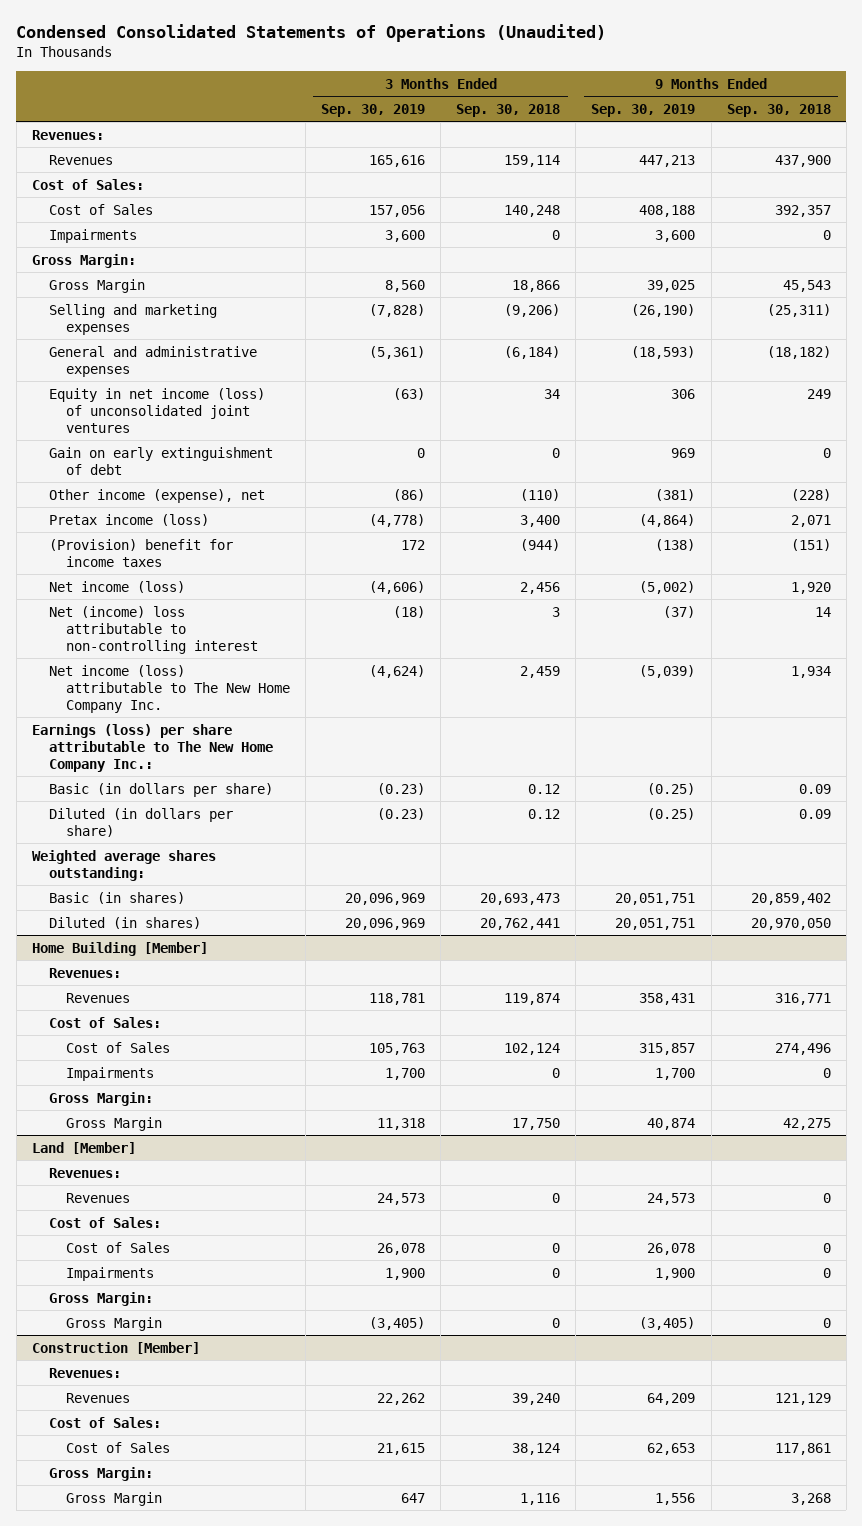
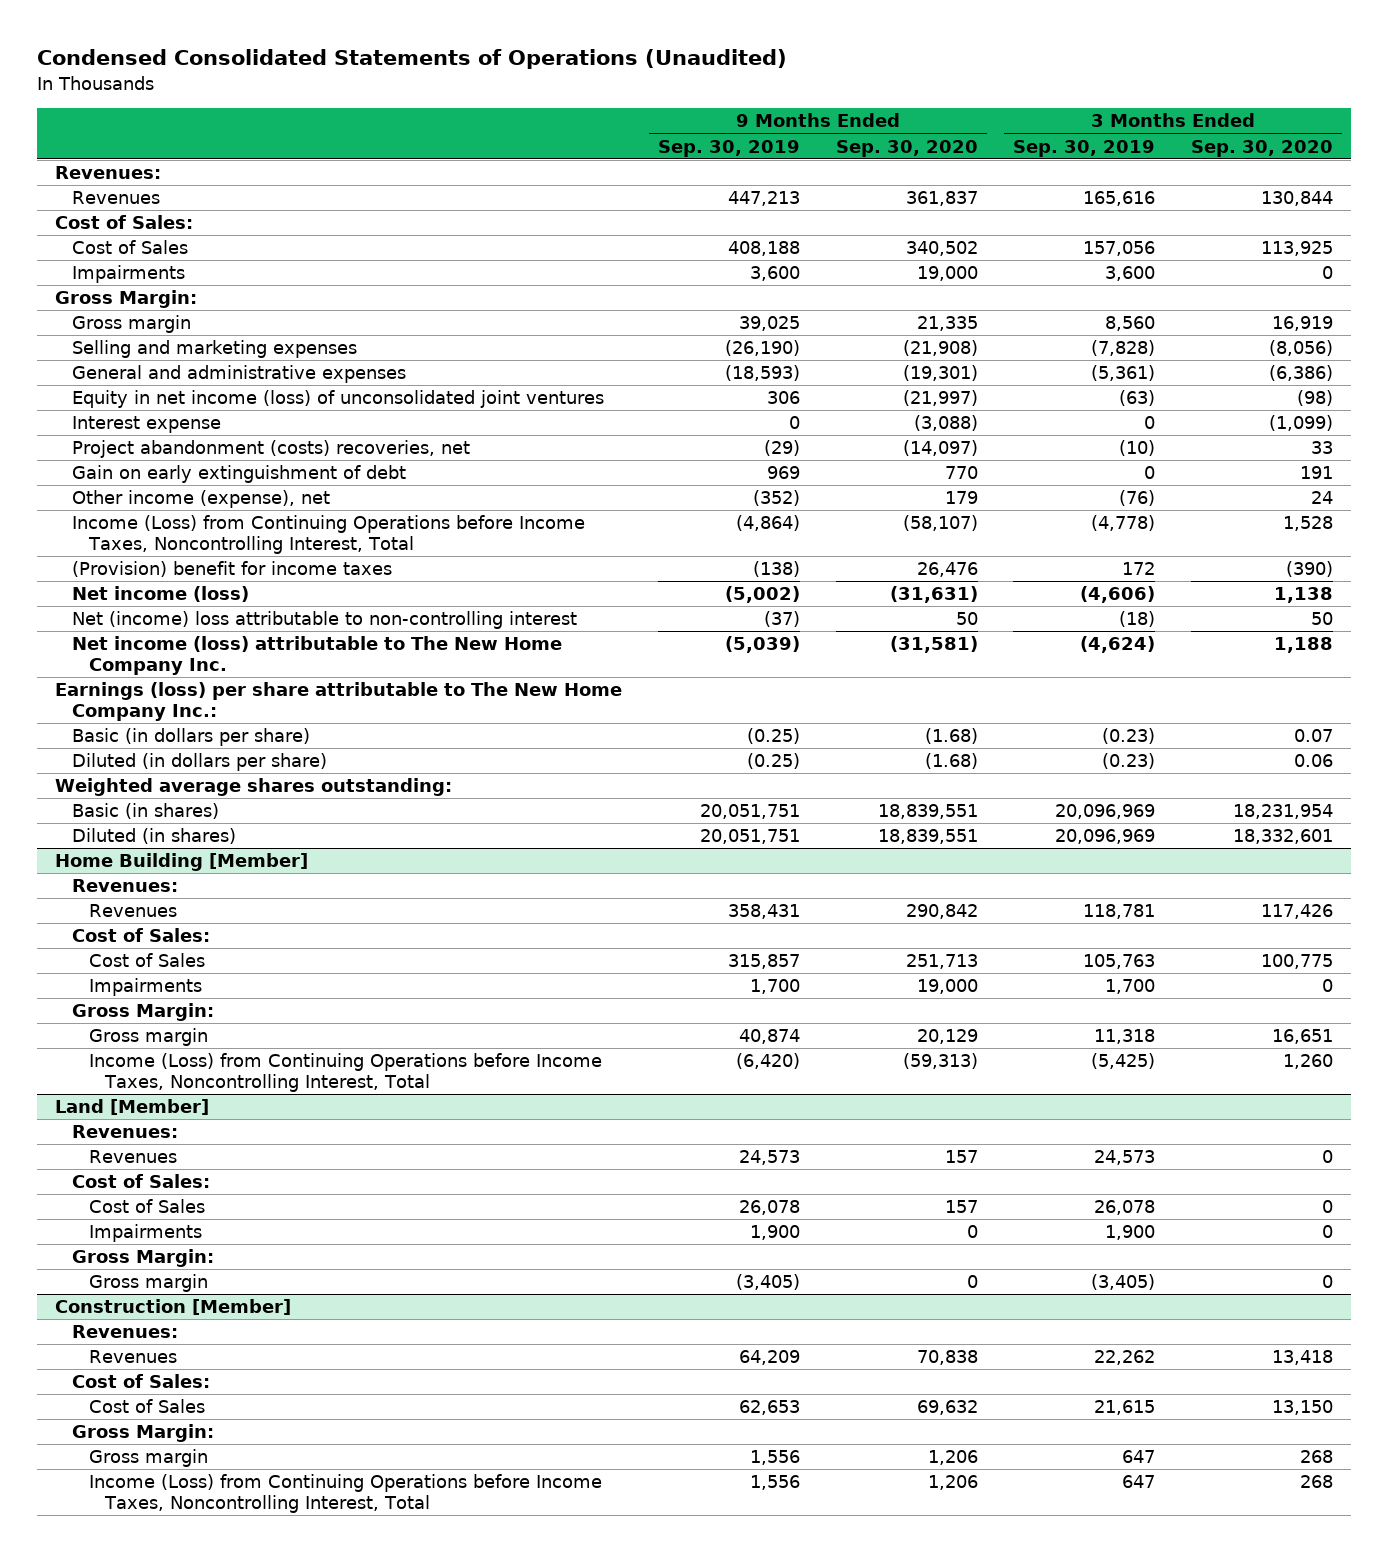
[456,104,561,118] Sep. 30, 2018 -> none
[726,104,831,118] Sep. 30, 2018 -> none
none -> [835,139,978,157] Sep. 30, 2020
none -> [1191,139,1334,157] Sep. 30, 2020
[48,278,145,293] Gross Margin -> [71,315,191,334] Gross margin
none -> [71,416,221,434] Interest expense
none -> [71,440,470,459] Project abandonment (costs) recoveries, net
[392,488,425,501] (86) -> [1119,490,1156,507] (76)
[655,488,696,501] (381) -> [752,490,800,507] (352)
[48,513,209,526] Pretax income (loss) -> [71,515,585,555] Income (Loss) from Continuing Operations before Income Taxes, Noncontrolling Interest, Total
[65,1116,162,1131] Gross Margin -> [88,1028,208,1047] Gross margin
none -> [88,1053,602,1093] Income (Loss) from Continuing Operations before Income Taxes, Noncontrolling Interest, Total
[65,1316,162,1331] Gross Margin -> [88,1274,208,1293] Gross margin
[65,1491,162,1506] Gross Margin -> [88,1449,208,1468] Gross margin
none -> [88,1474,602,1514] Income (Loss) from Continuing Operations before Income Taxes, Noncontrolling Interest, Total

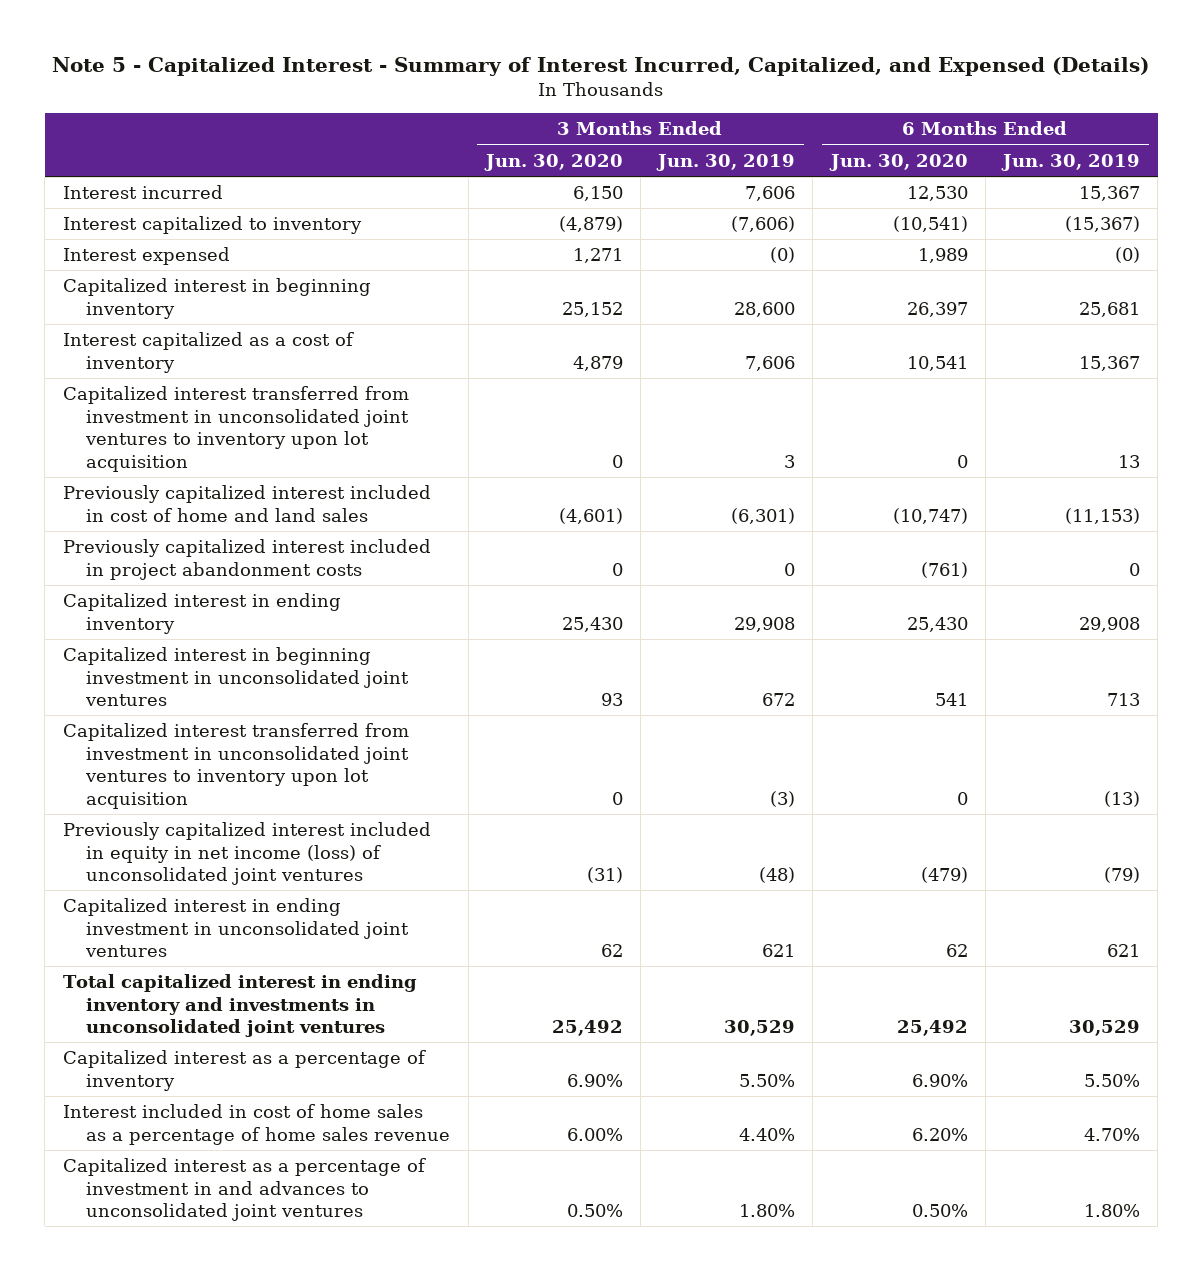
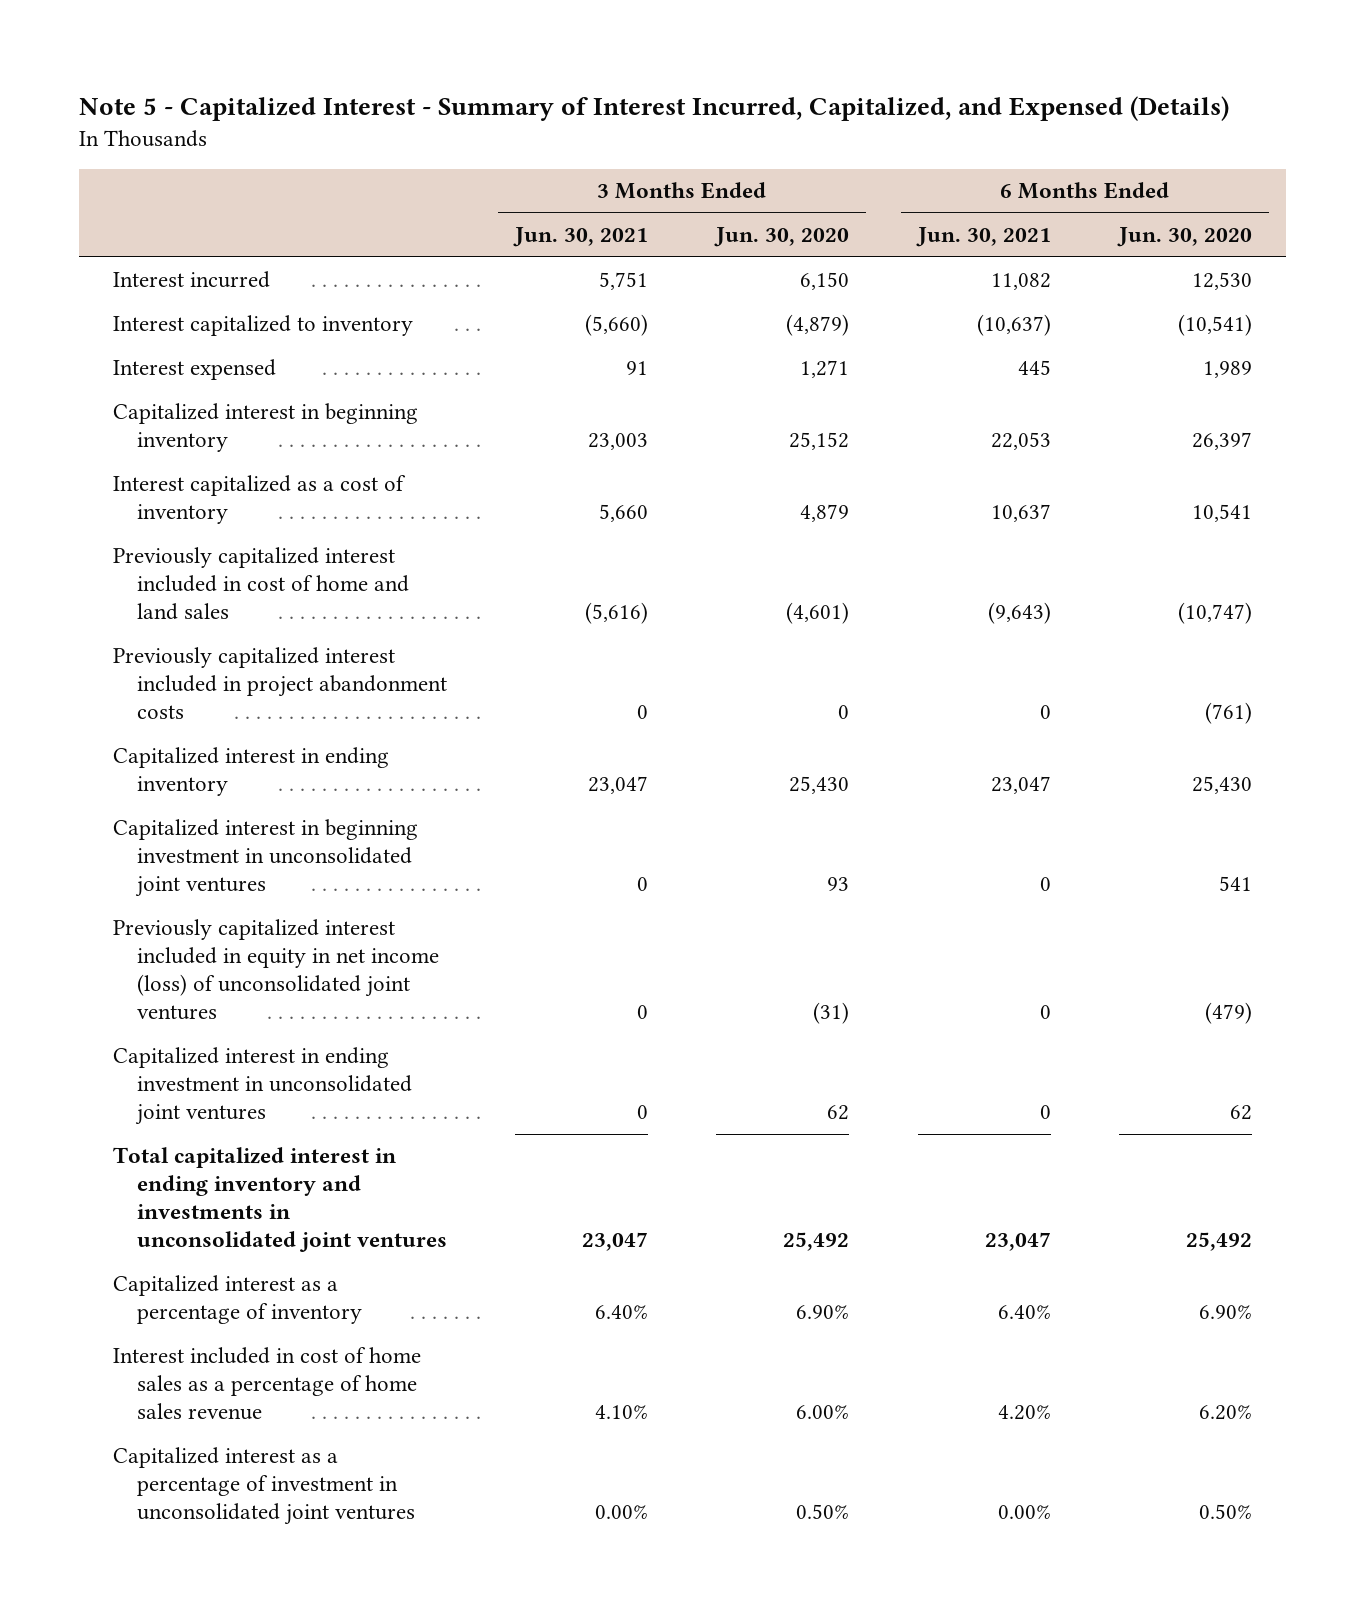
[656,153,796,171] Jun. 30, 2019 -> none
[1001,153,1141,171] Jun. 30, 2019 -> none
none -> [513,227,649,248] Jun. 30, 2021
none -> [915,227,1051,248] Jun. 30, 2021
[62,386,410,472] Capitalized interest transferred from investment in unconsolidated joint ventures to inventory upon lot acquisition -> none
[62,723,410,809] Capitalized interest transferred from investment in unconsolidated joint ventures to inventory upon lot acquisition -> none
[62,1158,426,1222] Capitalized interest as a percentage of investment in and advances to unconsolidated joint ventures -> [112,1447,415,1526] Capitalized interest as a percentage of investment in unconsolidated joint ventures

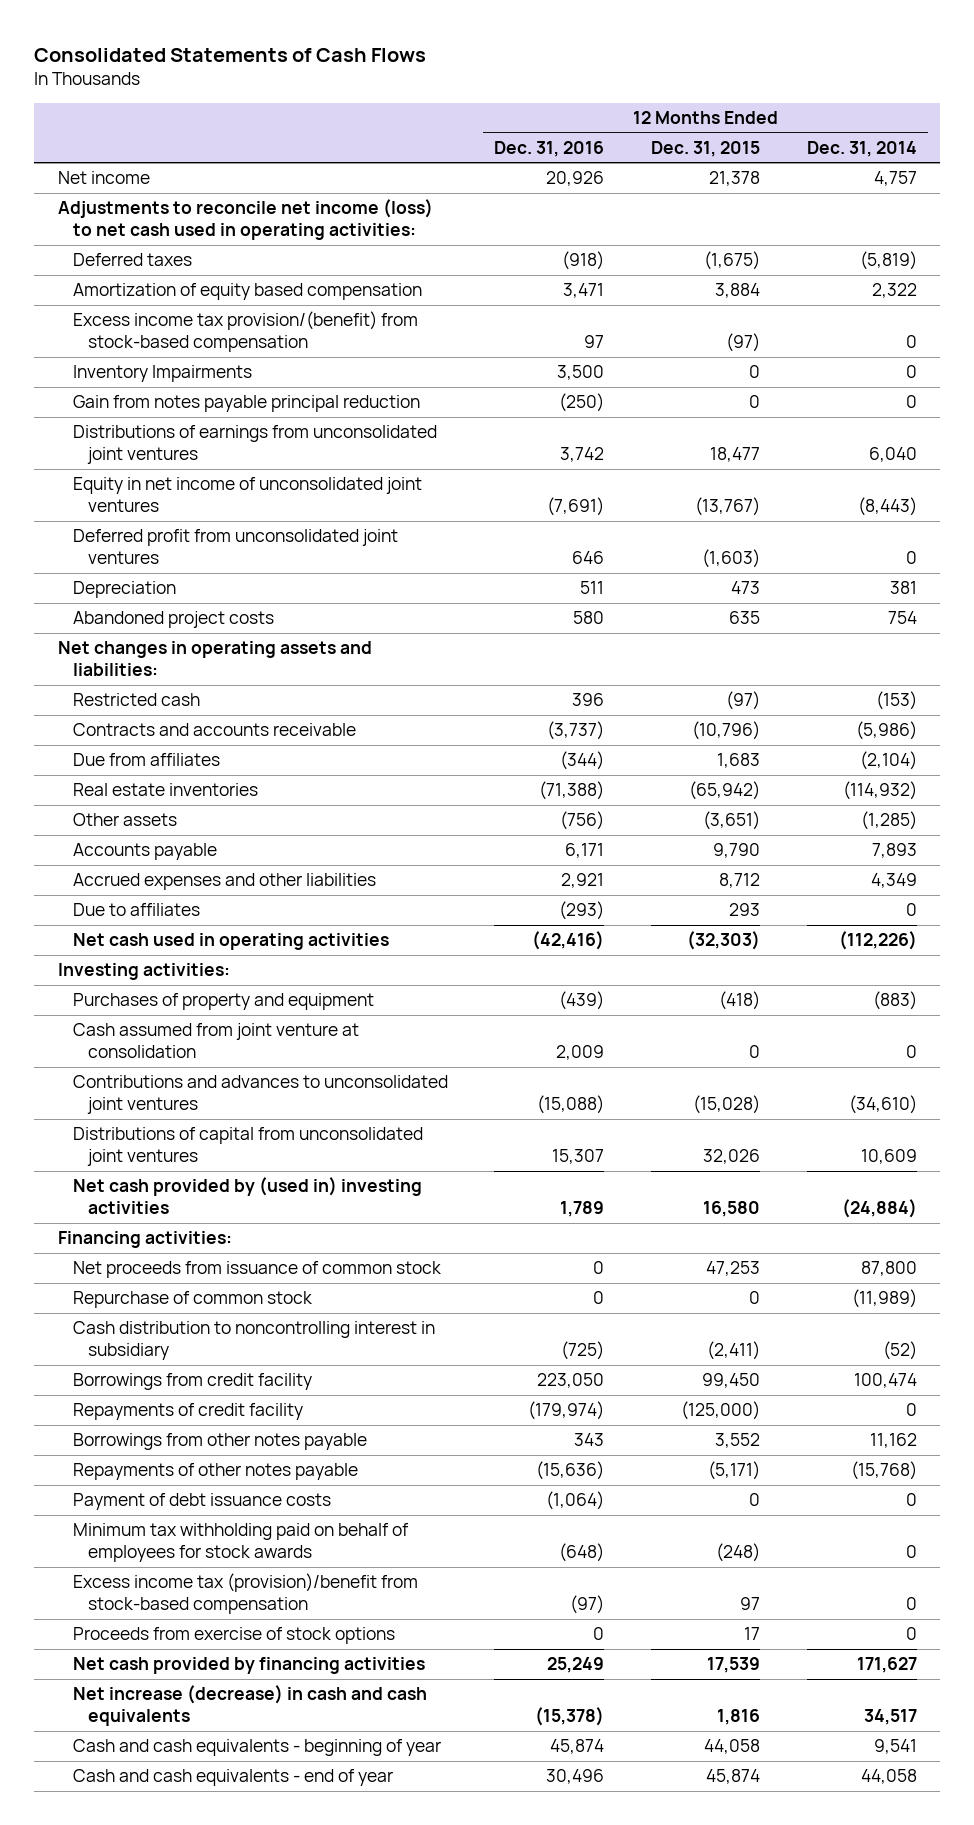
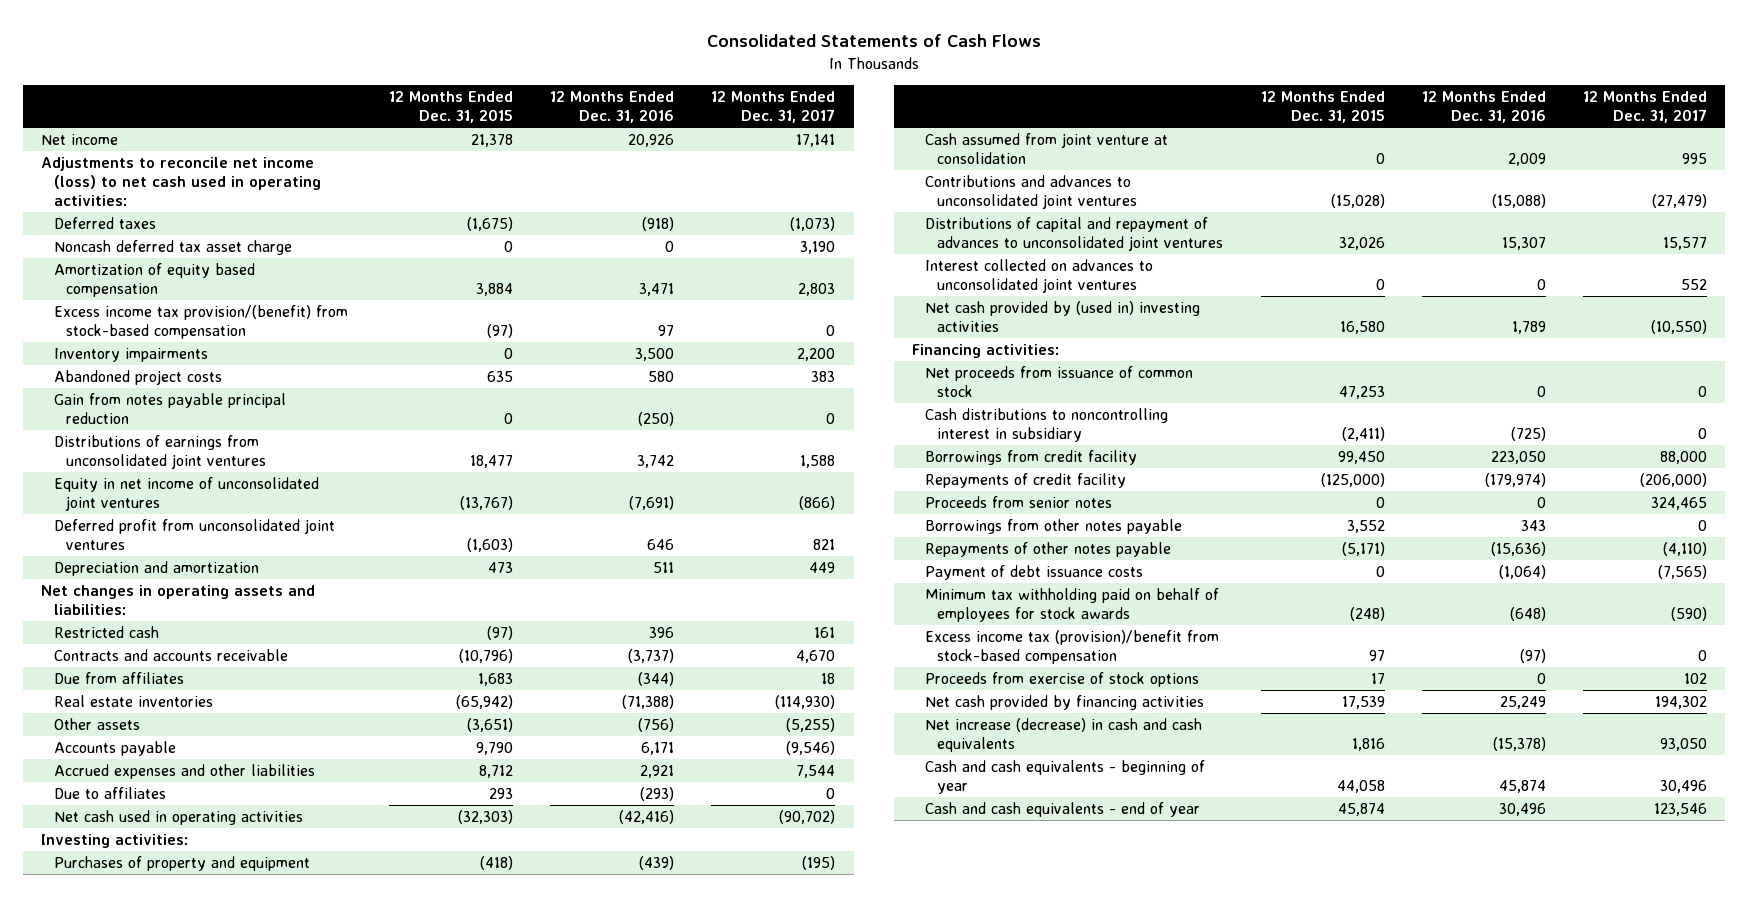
[806,140,917,157] Dec. 31, 2014 -> none
none -> [711,91,836,123] 12 Months Ended Dec. 31, 2017
none -> [53,240,292,256] Noncash deferred tax asset charge
[72,365,252,383] Inventory Impairments -> [53,348,208,363] Inventory impairments
[72,611,274,629] Abandoned project costs -> [53,370,222,386] Abandoned project costs
[72,581,176,599] Depreciation -> [53,561,259,577] Depreciation and amortization
[72,1127,423,1167] Distributions of capital from unconsolidated joint ventures -> [924,217,1224,251] Distributions of capital and repayment of advances to unconsolidated joint ventures
none -> [924,259,1153,293] Interest collected on advances to unconsolidated joint ventures
[72,1291,313,1309] Repurchase of common stock -> none
[72,1321,435,1361] Cash distribution to noncontrolling interest in subsidiary -> [924,408,1168,442] Cash distributions to noncontrolling interest in subsidiary
none -> [924,496,1112,509] Proceeds from senior notes

